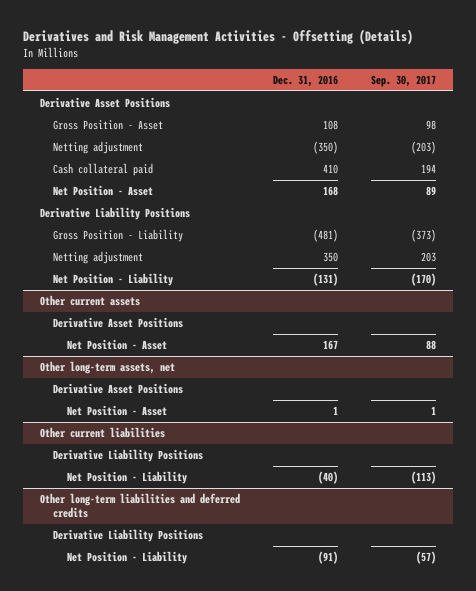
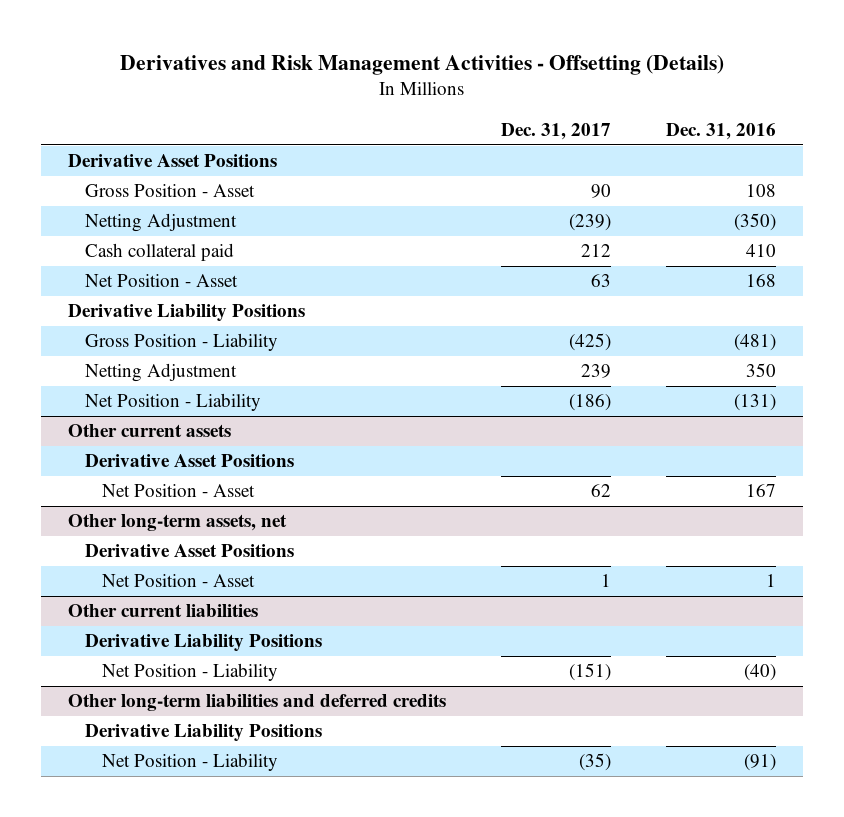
[371,74,437,87] Sep. 30, 2017 -> none
none -> [500,122,611,140] Dec. 31, 2017
[53,140,144,154] Netting adjustment -> [85,213,238,233] Netting Adjustment
[53,250,144,264] Netting adjustment -> [85,363,238,383] Netting Adjustment

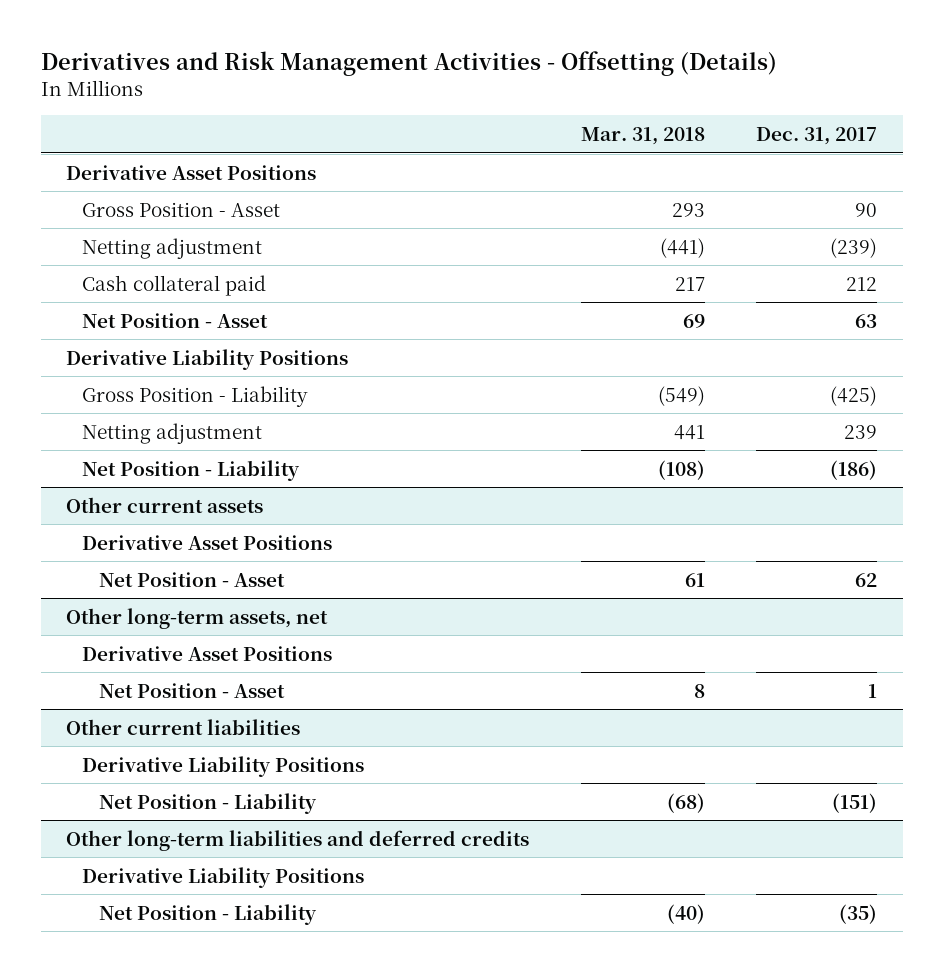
[665,122,776,140] Dec. 31, 2016 -> none
none -> [580,126,705,145] Mar. 31, 2018
[85,213,238,233] Netting Adjustment -> [82,237,263,259] Netting adjustment
[85,363,238,383] Netting Adjustment -> [82,422,263,444] Netting adjustment

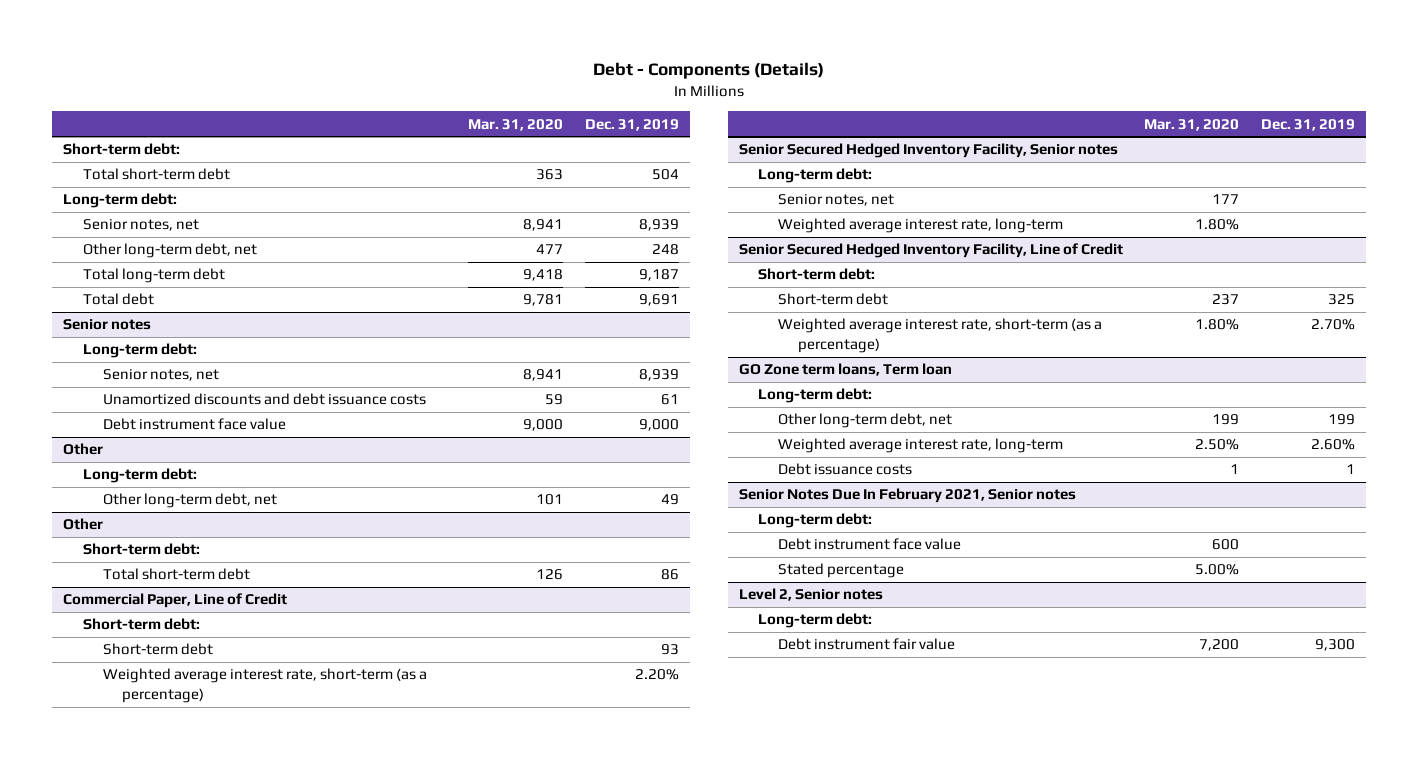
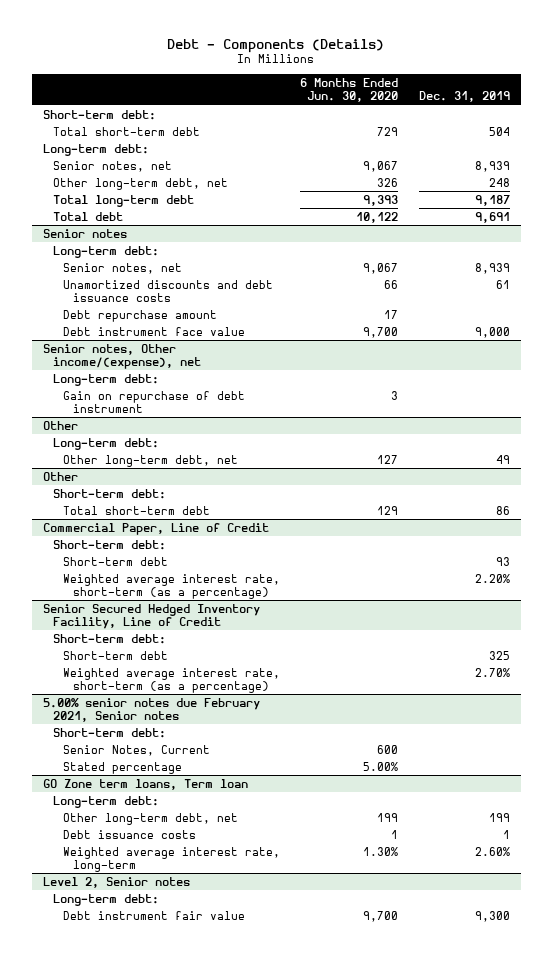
[468,118,564,131] Mar. 31, 2020 -> none
none -> [300,77,399,103] 6 Months Ended Jun. 30, 2020
none -> [62,309,217,322] Debt repurchase amount
none -> [42,343,201,369] Senior notes, Other income/(expense), net
none -> [52,373,159,386] Long-term debt:
none -> [62,390,245,413] Gain on repurchase of debt instrument
[738,143,1118,159] Senior Secured Hedged Inventory Facility, Senior notes -> none
[758,168,873,184] Long-term debt: -> none
[778,194,895,207] Senior notes, net -> none
[778,218,1064,234] Weighted average interest rate, long-term -> none
none -> [42,697,260,722] 5.00% senior notes due February 2021, Senior notes
none -> [52,727,166,738] Short-term debt:
none -> [62,744,210,756] Senior Notes, Current
none -> [62,761,182,774] Stated percentage
[738,488,1076,504] Senior Notes Due In February 2021, Senior notes -> none
[758,513,873,529] Long-term debt: -> none
[778,538,962,551] Debt instrument face value -> none
[778,563,905,579] Stated percentage -> none
[778,438,1064,454] Weighted average interest rate, long-term -> [62,846,280,872] Weighted average interest rate, long-term

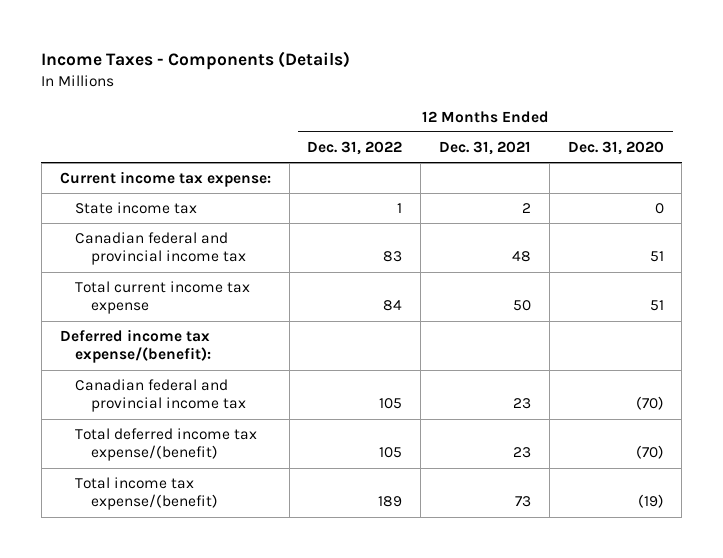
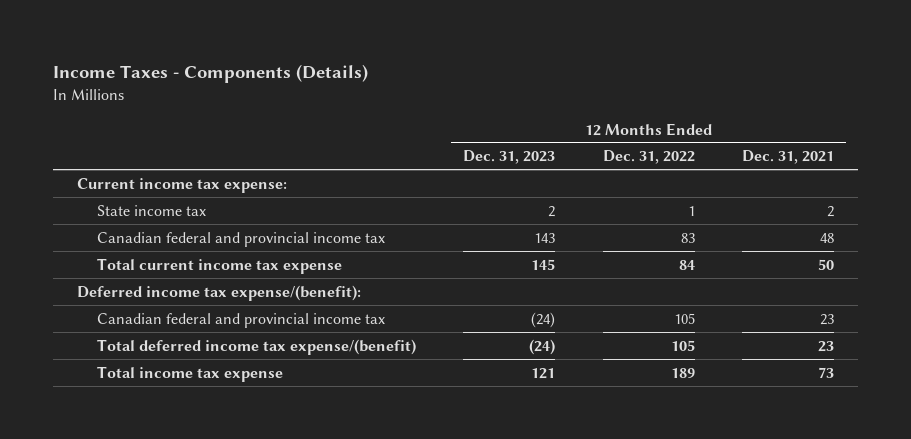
[567,141,664,156] Dec. 31, 2020 -> none
none -> [463,150,556,165] Dec. 31, 2023
[75,477,219,511] Total income tax expense/(benefit) -> [96,365,283,382] Total income tax expense

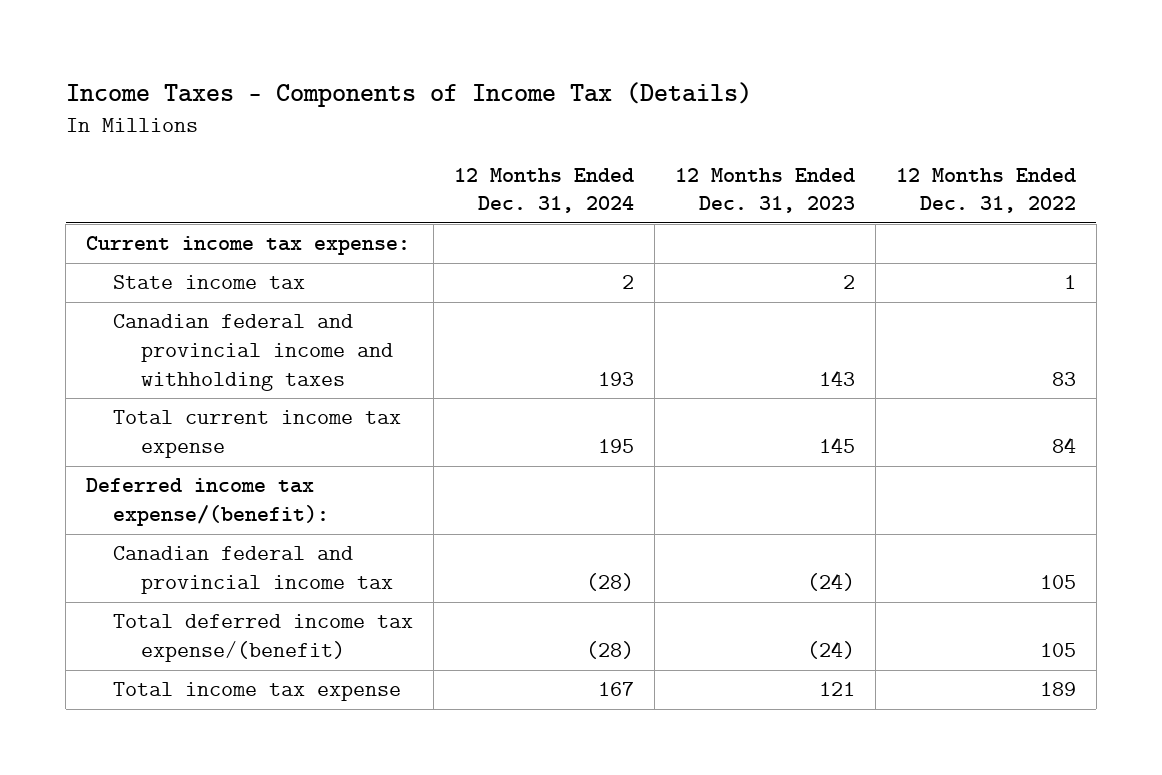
[53,64,369,84] Income Taxes - Components (Details) -> [65,82,752,108] Income Taxes - Components of Income Tax (Details)
[742,150,835,165] Dec. 31, 2021 -> none
none -> [454,167,635,214] 12 Months Ended Dec. 31, 2024
[96,231,385,247] Canadian federal and provincial income tax -> [113,314,393,391] Canadian federal and provincial income and withholding taxes

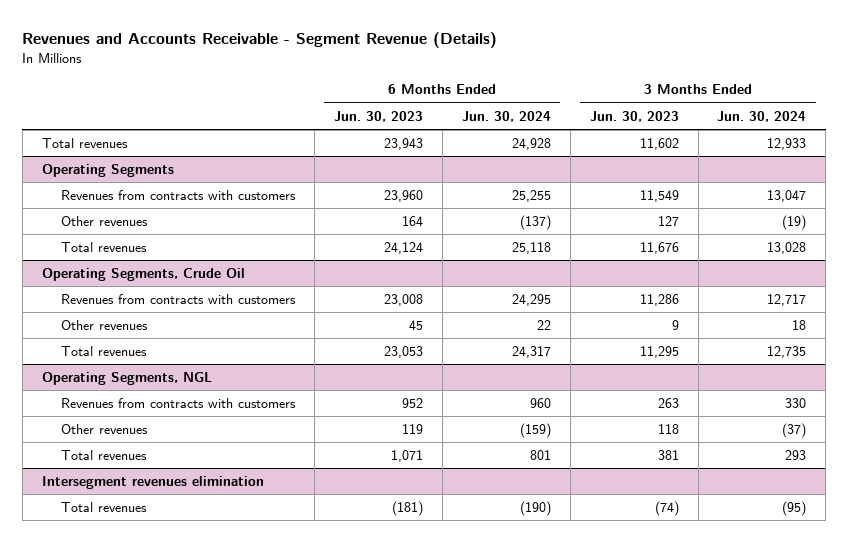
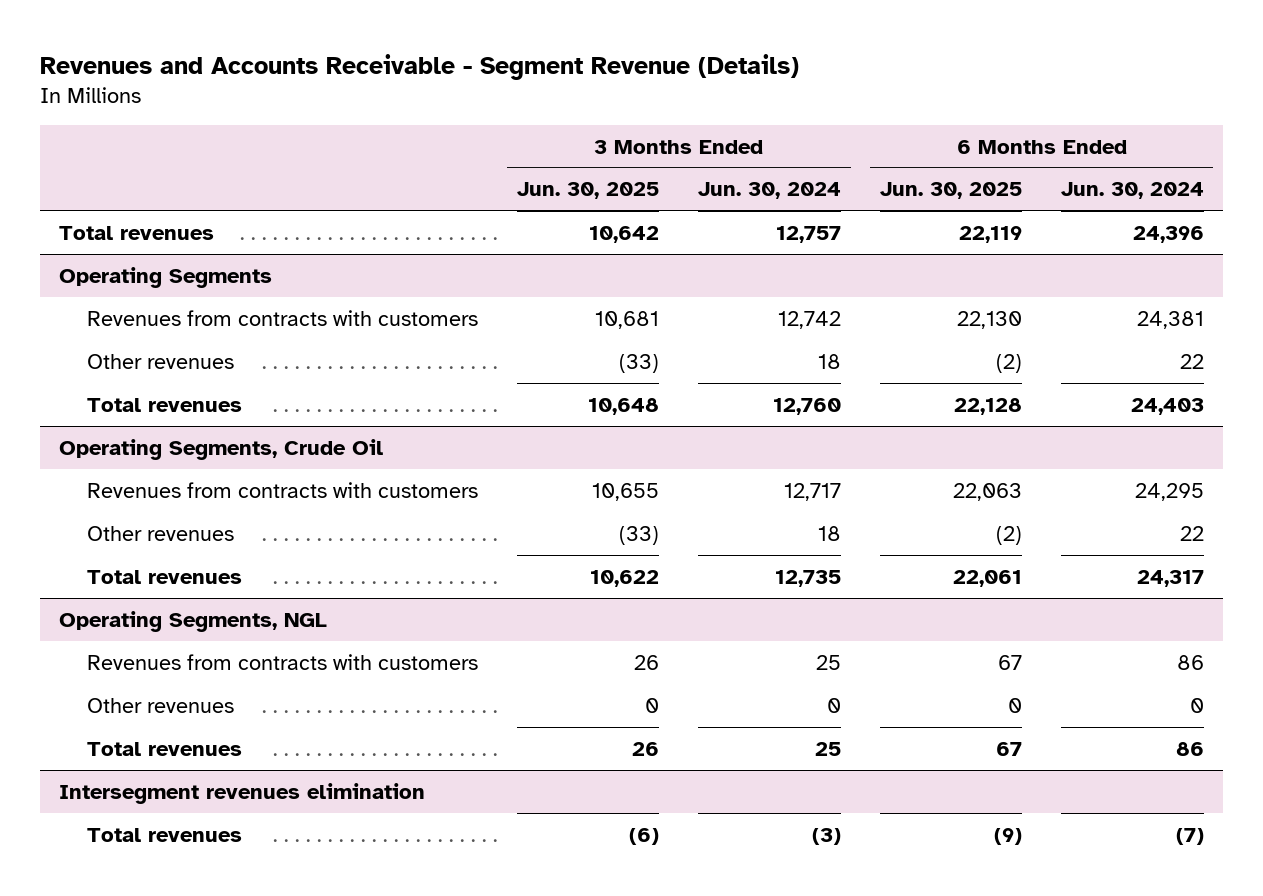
[333,110,423,122] Jun. 30, 2023 -> none
[589,110,679,122] Jun. 30, 2023 -> none
none -> [517,182,660,200] Jun. 30, 2025
none -> [879,182,1022,200] Jun. 30, 2025
[511,138,551,151] 24,928 -> [1132,225,1204,243] 24,396
[767,138,807,151] 12,933 -> [775,225,841,243] 12,757
[511,190,551,203] 25,255 -> [1136,310,1204,329] 24,381
[767,190,807,203] 13,047 -> [777,310,841,329] 12,742
[519,215,551,231] (137) -> [1179,353,1204,369] 22
[782,215,807,231] (19) -> [817,353,841,369] 18
[511,242,551,255] 25,118 -> [1130,397,1204,415] 24,403
[767,242,807,255] 13,028 -> [772,397,841,415] 12,760
[529,398,551,409] 960 -> [1176,654,1204,670] 86
[785,398,807,409] 330 -> [815,654,841,670] 25
[519,423,551,439] (159) -> [1189,697,1204,713] 0
[782,423,807,439] (37) -> [826,697,841,713] 0
[529,450,551,461] 801 -> [1175,741,1204,756] 86
[785,450,807,461] 293 -> [814,741,841,756] 25
[519,501,551,517] (190) -> [1175,827,1204,845] (7)
[782,501,807,517] (95) -> [811,827,841,845] (3)

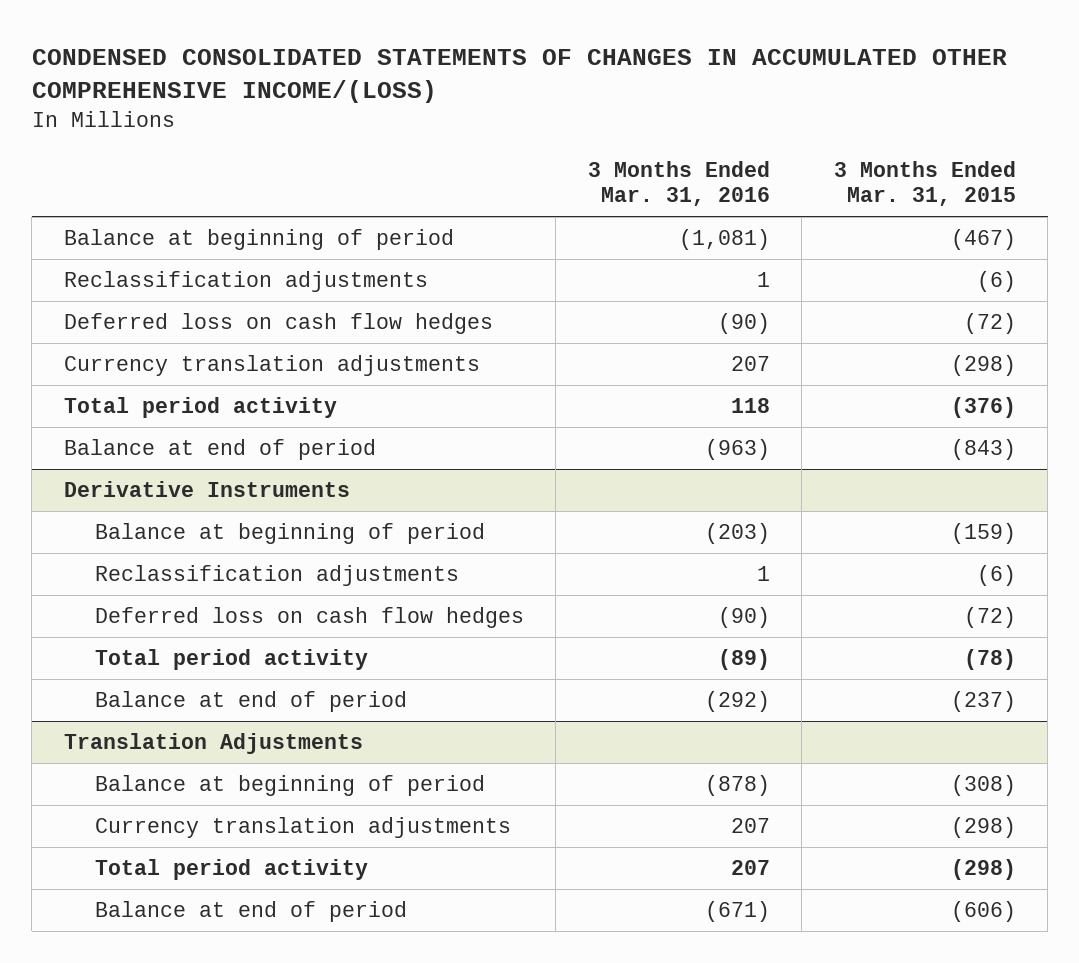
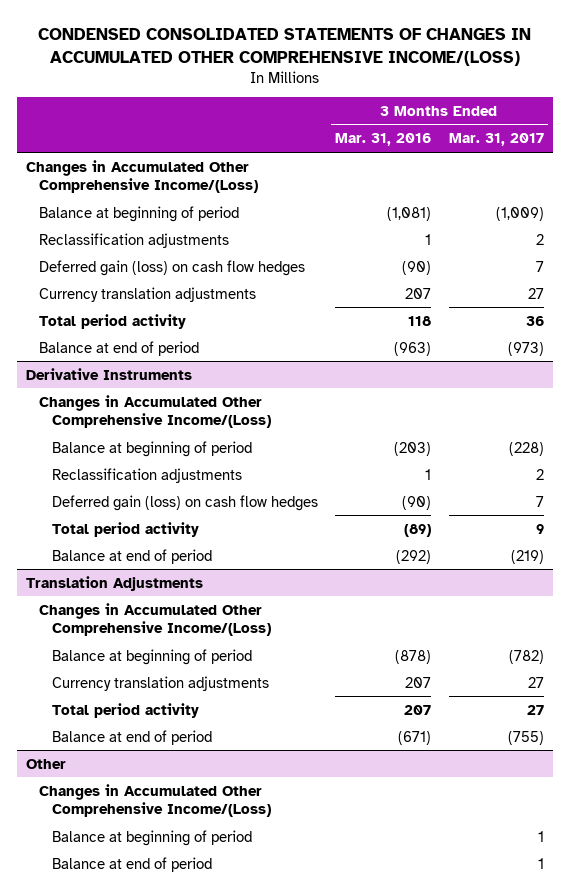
[833,160,1016,207] 3 Months Ended Mar. 31, 2015 -> none
none -> [448,133,544,147] Mar. 31, 2017
none -> [25,159,258,194] Changes in Accumulated Other Comprehensive Income/(Loss)
[63,313,493,335] Deferred loss on cash flow hedges -> [38,259,305,276] Deferred gain (loss) on cash flow hedges
none -> [38,394,271,429] Changes in Accumulated Other Comprehensive Income/(Loss)
[94,607,524,629] Deferred loss on cash flow hedges -> [51,494,318,511] Deferred gain (loss) on cash flow hedges
none -> [38,602,271,637] Changes in Accumulated Other Comprehensive Income/(Loss)
none -> [25,758,66,769] Other
none -> [38,783,271,818] Changes in Accumulated Other Comprehensive Income/(Loss)
none -> [51,829,252,846] Balance at beginning of period
none -> [51,856,212,872] Balance at end of period

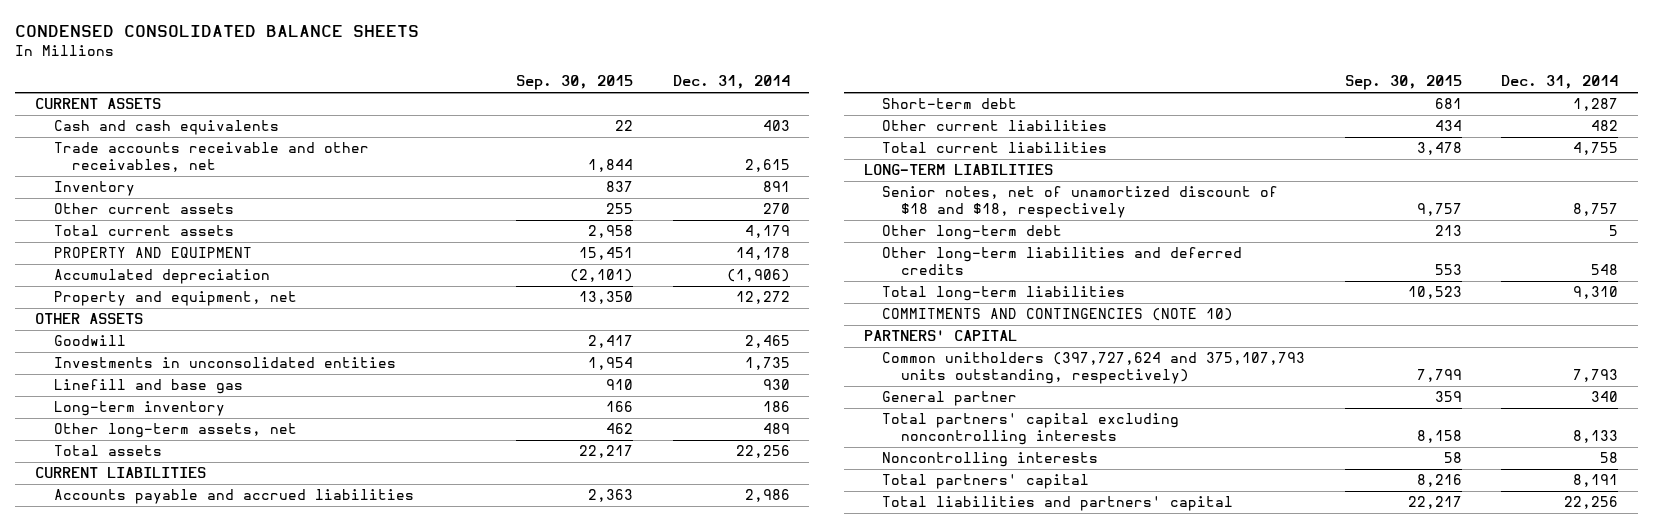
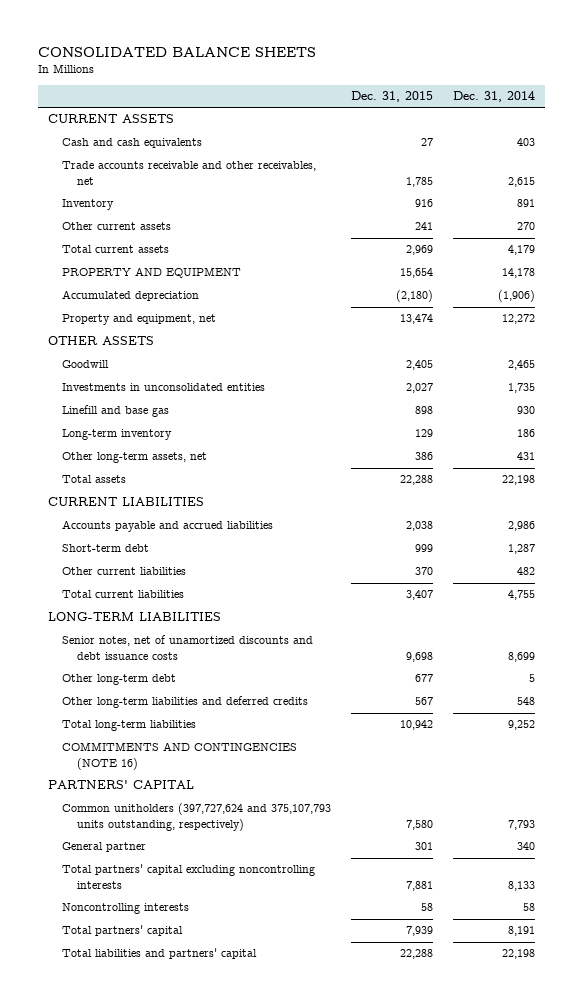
[15,25,420,38] CONDENSED CONSOLIDATED BALANCE SHEETS -> [38,46,317,57] CONSOLIDATED BALANCE SHEETS
[516,75,634,91] Sep. 30, 2015 -> none
none -> [351,91,434,103] Dec. 31, 2015
[762,423,790,435] 489 -> [516,452,535,461] 431
[735,445,790,459] 22,256 -> [501,475,535,486] 22,198
[882,186,1279,219] Senior notes, net of unamortized discount of $18 and $18, respectively -> [62,635,314,660] Senior notes, net of unamortized discounts and debt issuance costs
[1573,203,1619,217] 8,757 -> [507,651,535,662] 8,699
[1573,286,1619,300] 9,310 -> [507,720,535,731] 9,252
[882,308,1234,322] COMMITMENTS AND CONTINGENCIES (NOTE 10) -> [62,742,298,770] COMMITMENTS AND CONTINGENCIES (NOTE 16)
[1564,496,1619,510] 22,256 -> [501,949,535,960] 22,198

